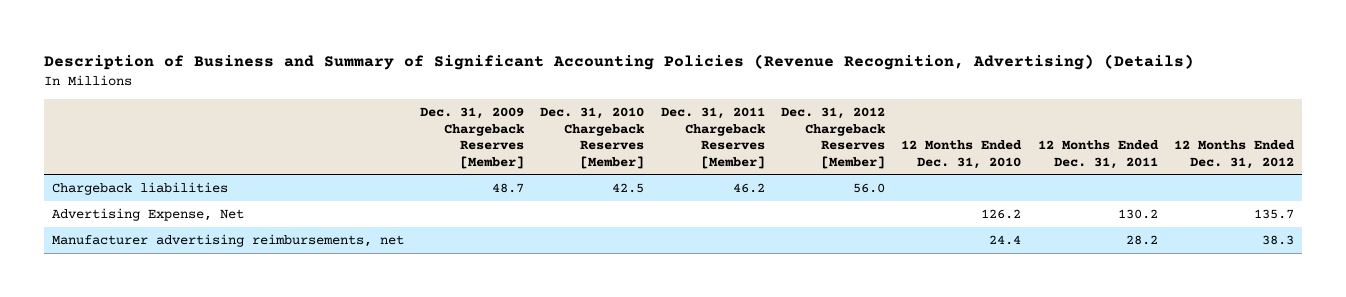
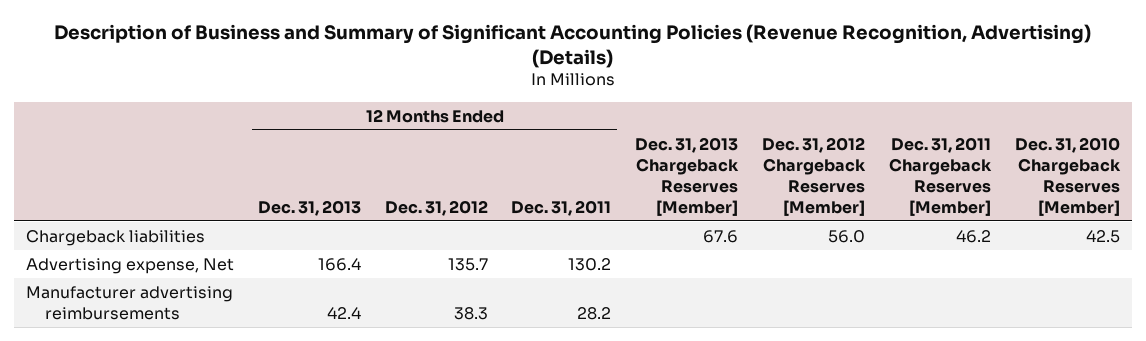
[420,107,525,169] Dec. 31, 2009 Chargeback Reserves [Member] -> none
[901,140,1023,169] 12 Months Ended Dec. 31, 2010 -> none
none -> [257,199,361,216] Dec. 31, 2013
none -> [635,137,740,216] Dec. 31, 2013 Chargeback Reserves [Member]
[51,208,244,222] Advertising Expense, Net -> [25,258,234,275] Advertising expense, Net
[51,234,404,248] Manufacturer advertising reimbursements, net -> [25,286,233,320] Manufacturer advertising reimbursements

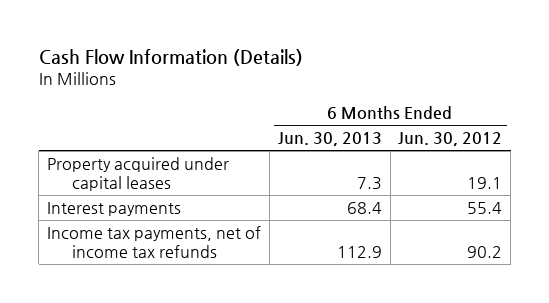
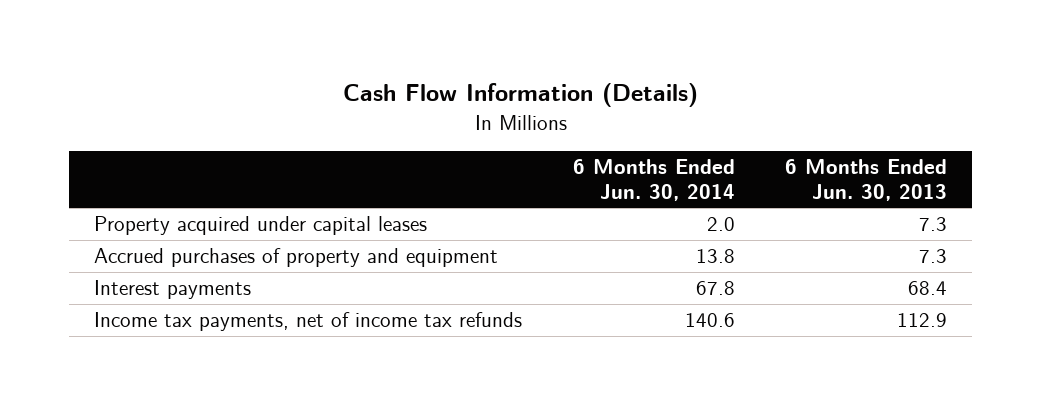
[398,132,503,147] Jun. 30, 2012 -> none
none -> [572,158,735,201] 6 Months Ended Jun. 30, 2014
none -> [94,248,499,268] Accrued purchases of property and equipment

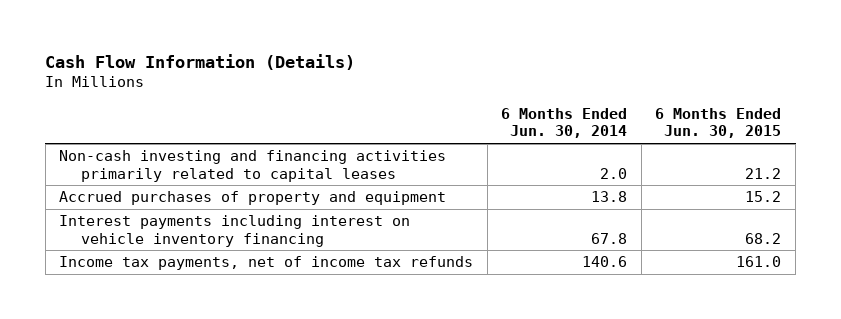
[785,158,948,201] 6 Months Ended Jun. 30, 2013 -> none
none -> [655,108,782,139] 6 Months Ended Jun. 30, 2015
[94,216,428,236] Property acquired under capital leases -> [59,150,447,182] Non-cash investing and financing activities primarily related to capital leases
[94,280,252,300] Interest payments -> [59,215,411,247] Interest payments including interest on vehicle inventory financing

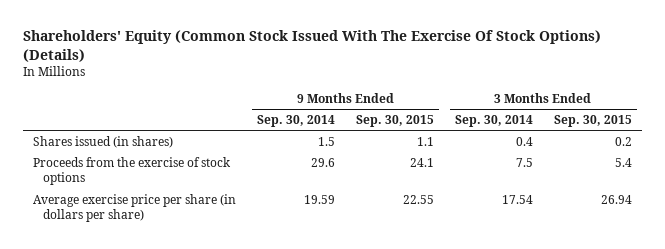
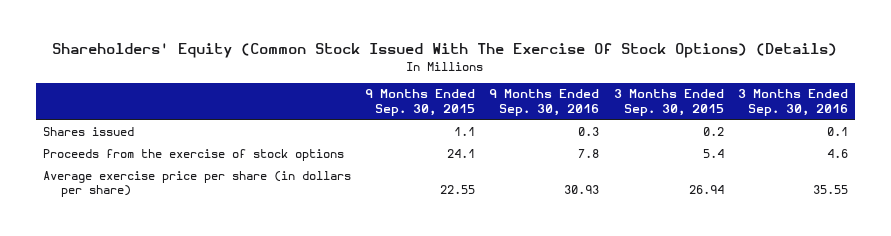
[257,115,336,128] Sep. 30, 2014 -> none
[454,115,533,128] Sep. 30, 2014 -> none
none -> [489,89,600,116] 9 Months Ended Sep. 30, 2016
none -> [737,89,848,116] 3 Months Ended Sep. 30, 2016
[33,135,174,148] Shares issued (in shares) -> [42,126,134,136] Shares issued

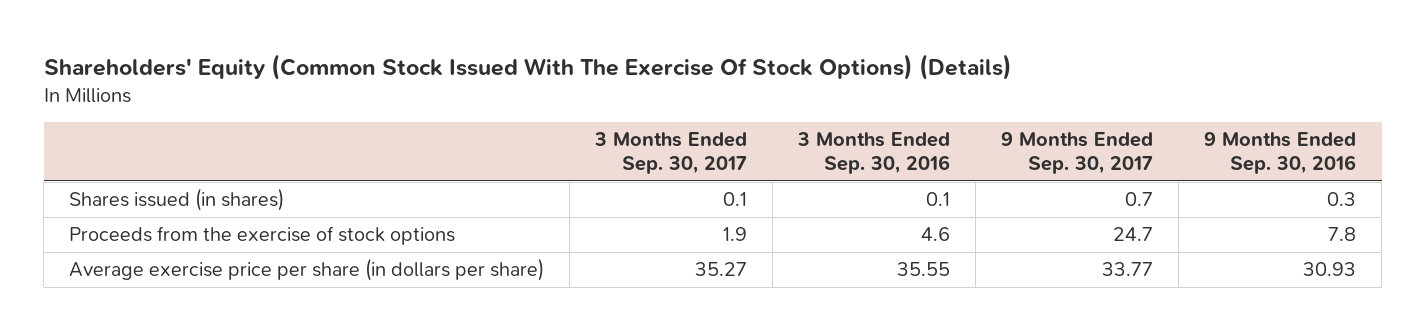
[365,89,476,116] 9 Months Ended Sep. 30, 2015 -> none
[613,89,724,116] 3 Months Ended Sep. 30, 2015 -> none
none -> [594,131,748,175] 3 Months Ended Sep. 30, 2017
none -> [1001,131,1154,175] 9 Months Ended Sep. 30, 2017
[42,126,134,136] Shares issued -> [69,188,285,212] Shares issued (in shares)

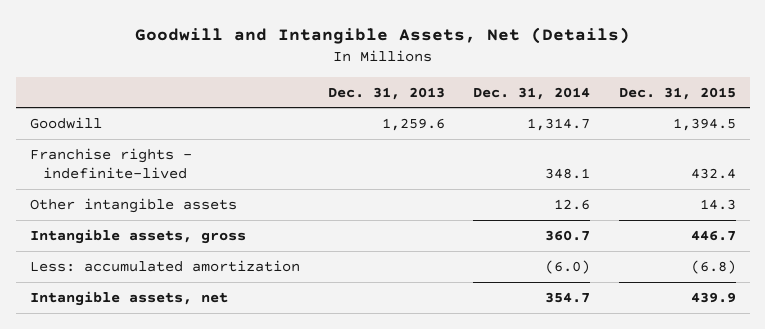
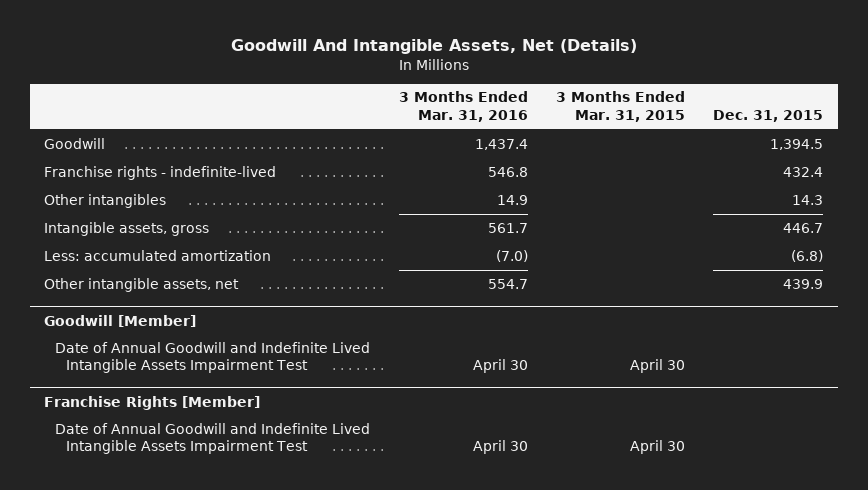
[134,26,630,44] Goodwill and Intangible Assets, Net (Details) -> [230,39,637,55] Goodwill And Intangible Assets, Net (Details)
[328,86,446,100] Dec. 31, 2013 -> none
[473,86,591,100] Dec. 31, 2014 -> none
none -> [398,91,528,122] 3 Months Ended Mar. 31, 2016
none -> [556,91,686,122] 3 Months Ended Mar. 31, 2015
[29,197,237,213] Other intangible assets -> [44,193,167,208] Other intangibles
[29,290,228,306] Intangible assets, net -> [44,277,240,292] Other intangible assets, net
none -> [44,314,197,327] Goodwill [Member]
none -> [55,341,371,374] Date of Annual Goodwill and Indefinite Lived Intangible Assets Impairment Test
none -> [44,395,261,410] Franchise Rights [Member]
none -> [55,422,371,455] Date of Annual Goodwill and Indefinite Lived Intangible Assets Impairment Test

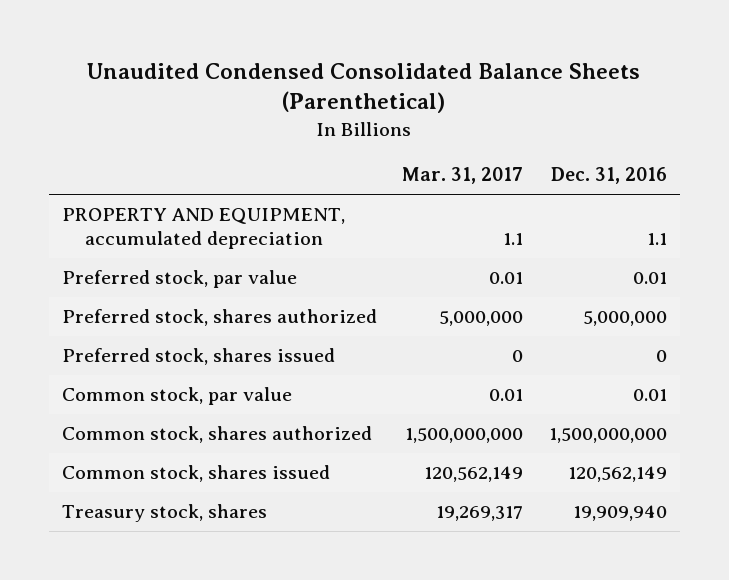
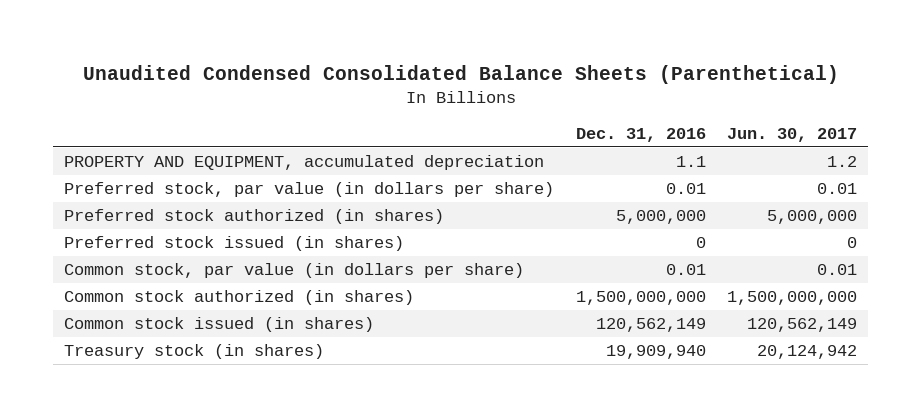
[402,167,524,185] Mar. 31, 2017 -> none
none -> [727,127,858,142] Jun. 30, 2017
[61,270,297,289] Preferred stock, par value -> [64,182,555,198] Preferred stock, par value (in dollars per share)
[61,309,377,327] Preferred stock, shares authorized -> [64,209,445,225] Preferred stock authorized (in shares)
[61,348,335,366] Preferred stock, shares issued -> [64,236,405,252] Preferred stock issued (in shares)
[61,387,292,406] Common stock, par value -> [64,263,525,279] Common stock, par value (in dollars per share)
[61,426,372,444] Common stock, shares authorized -> [64,290,415,306] Common stock authorized (in shares)
[61,465,330,483] Common stock, shares issued -> [64,317,375,333] Common stock issued (in shares)
[61,504,267,523] Treasury stock, shares -> [64,344,325,360] Treasury stock (in shares)

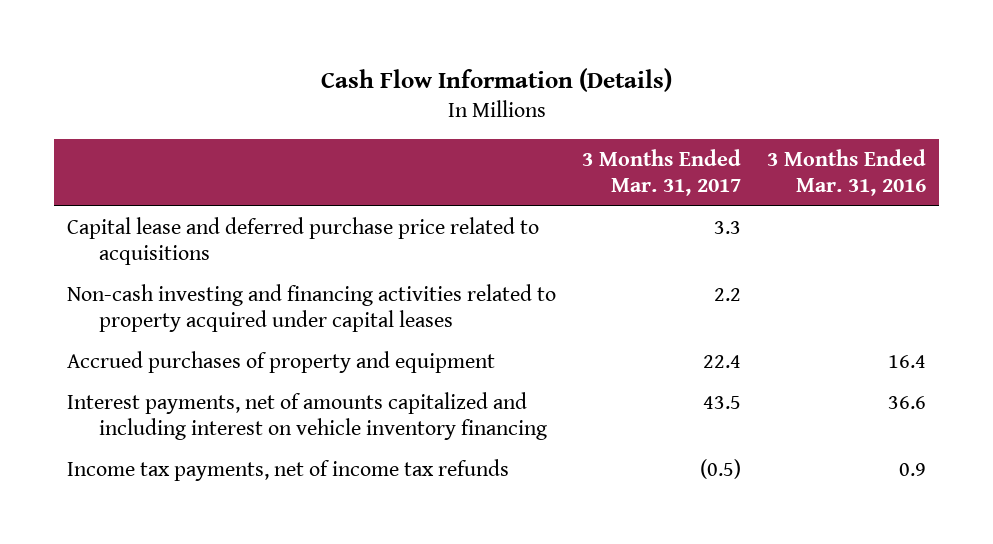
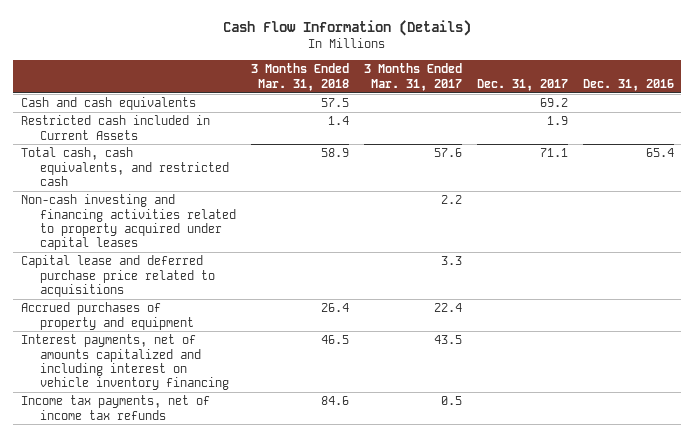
[766,149,926,197] 3 Months Ended Mar. 31, 2016 -> none
none -> [250,63,349,91] 3 Months Ended Mar. 31, 2018
none -> [476,78,568,91] Dec. 31, 2017
none -> [582,78,674,91] Dec. 31, 2016
none -> [20,97,196,111] Cash and cash equivalents
none -> [20,115,210,140] Restricted cash included in Current Assets
none -> [20,147,229,186] Total cash, cash equivalents, and restricted cash
[67,217,540,266] Capital lease and deferred purchase price related to acquisitions -> [20,255,215,297] Capital lease and deferred purchase price related to acquisitions
[700,459,742,480] (0.5) -> [440,396,462,406] 0.5

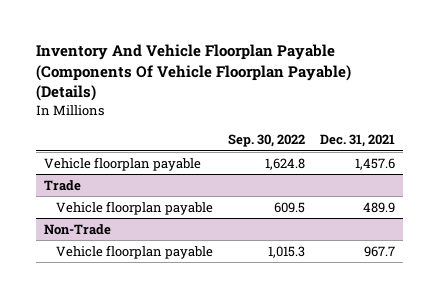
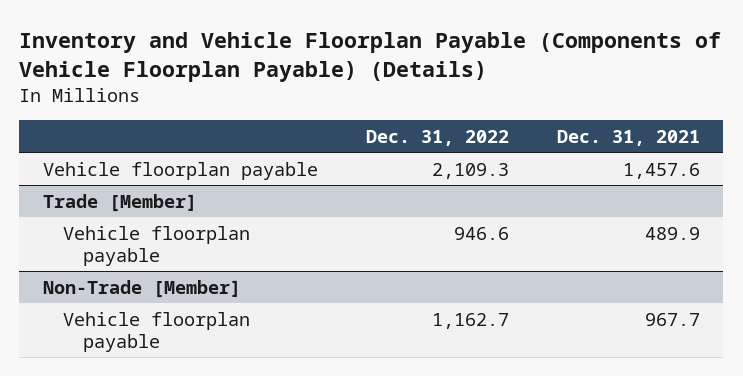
[35,44,351,102] Inventory And Vehicle Floorplan Payable (Components Of Vehicle Floorplan Payable) (Details) -> [19,31,722,82] Inventory and Vehicle Floorplan Payable (Components of Vehicle Floorplan Payable) (Details)
[227,134,305,148] Sep. 30, 2022 -> none
none -> [365,130,509,147] Dec. 31, 2022
[43,179,81,191] Trade -> [42,193,197,212] Trade [Member]
[43,223,111,235] Non-Trade -> [42,279,241,298] Non-Trade [Member]

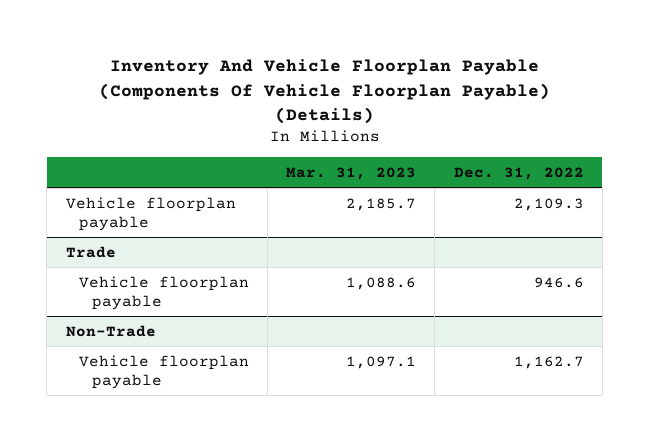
[19,31,722,82] Inventory and Vehicle Floorplan Payable (Components of Vehicle Floorplan Payable) (Details) -> [98,59,550,125] Inventory And Vehicle Floorplan Payable (Components Of Vehicle Floorplan Payable) (Details)
[556,130,700,147] Dec. 31, 2021 -> none
none -> [286,166,417,180] Mar. 31, 2023
[42,193,197,212] Trade [Member] -> [65,245,116,258] Trade
[42,279,241,298] Non-Trade [Member] -> [65,324,156,337] Non-Trade

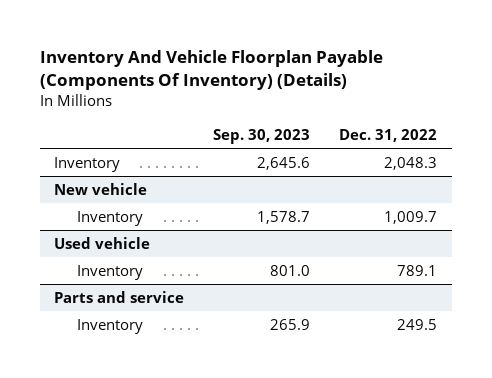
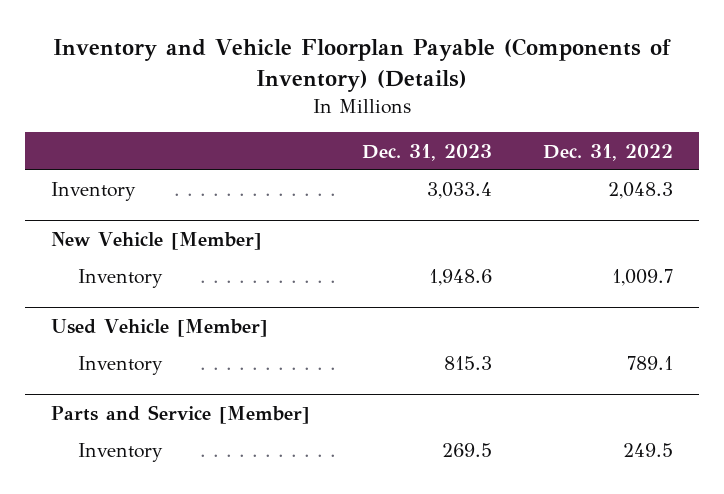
[39,50,383,91] Inventory And Vehicle Floorplan Payable (Components Of Inventory) (Details) -> [53,38,672,93] Inventory and Vehicle Floorplan Payable (Components of Inventory) (Details)
[213,129,311,145] Sep. 30, 2023 -> none
none -> [361,143,492,161] Dec. 31, 2023
[54,182,148,195] New vehicle -> [50,231,262,250] New Vehicle [Member]
[54,236,151,249] Used vehicle -> [50,318,268,337] Used Vehicle [Member]
[54,290,185,303] Parts and service -> [50,404,310,424] Parts and Service [Member]

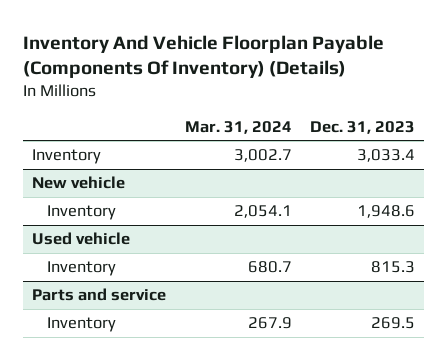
[53,38,672,93] Inventory and Vehicle Floorplan Payable (Components of Inventory) (Details) -> [23,34,385,79] Inventory And Vehicle Floorplan Payable (Components Of Inventory) (Details)
[543,143,674,161] Dec. 31, 2022 -> none
none -> [184,120,292,134] Mar. 31, 2024
[50,231,262,250] New Vehicle [Member] -> [32,176,126,190] New vehicle
[50,318,268,337] Used Vehicle [Member] -> [32,232,131,246] Used vehicle
[50,404,310,424] Parts and Service [Member] -> [32,288,167,302] Parts and service

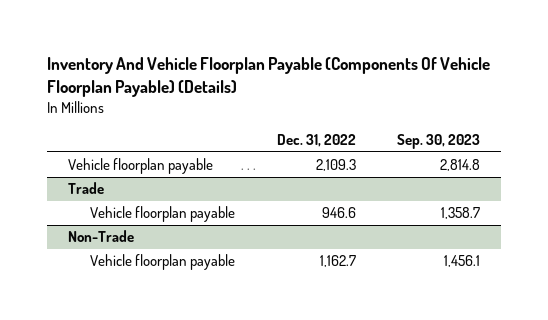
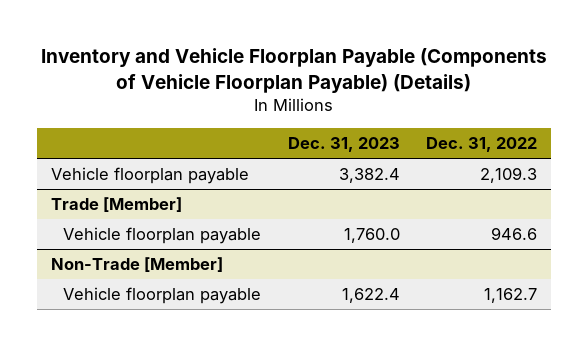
[46,56,490,98] Inventory And Vehicle Floorplan Payable (Components Of Vehicle Floorplan Payable) (Details) -> [40,48,547,93] Inventory and Vehicle Floorplan Payable (Components of Vehicle Floorplan Payable) (Details)
[397,134,481,150] Sep. 30, 2023 -> none
none -> [287,137,400,153] Dec. 31, 2023
[67,182,104,195] Trade -> [50,197,182,213] Trade [Member]
[67,230,134,243] Non-Trade -> [50,257,223,273] Non-Trade [Member]

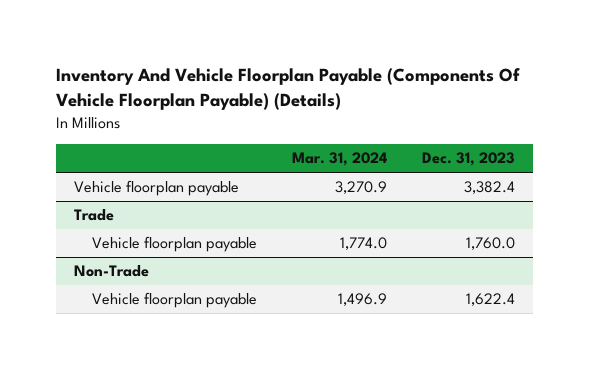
[40,48,547,93] Inventory and Vehicle Floorplan Payable (Components of Vehicle Floorplan Payable) (Details) -> [55,68,520,111] Inventory And Vehicle Floorplan Payable (Components Of Vehicle Floorplan Payable) (Details)
[426,137,538,153] Dec. 31, 2022 -> none
none -> [291,152,387,167] Mar. 31, 2024
[50,197,182,213] Trade [Member] -> [73,209,114,222] Trade
[50,257,223,273] Non-Trade [Member] -> [73,265,149,278] Non-Trade

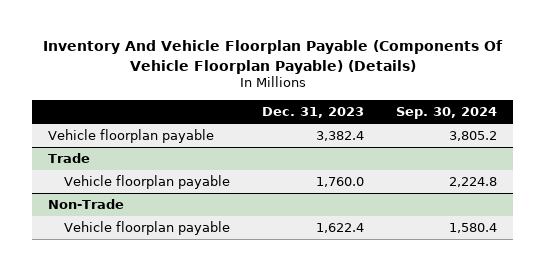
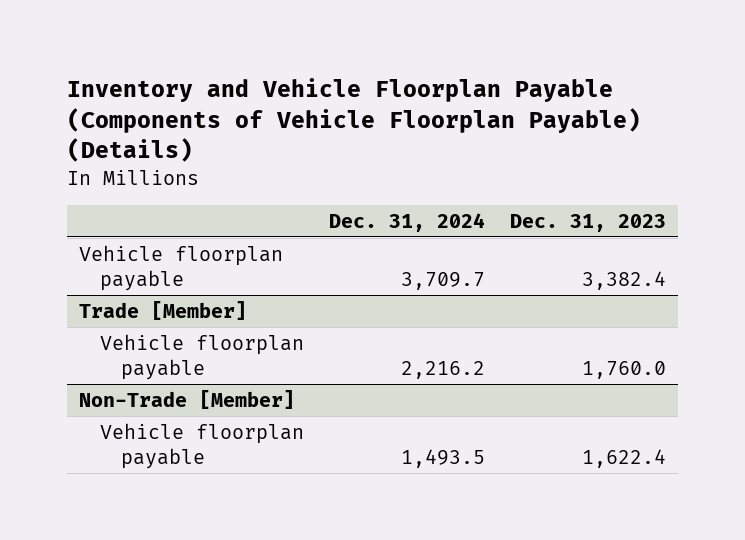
[42,40,503,74] Inventory And Vehicle Floorplan Payable (Components Of Vehicle Floorplan Payable) (Details) -> [66,78,641,163] Inventory and Vehicle Floorplan Payable (Components of Vehicle Floorplan Payable) (Details)
[396,106,498,119] Sep. 30, 2024 -> none
none -> [328,212,485,232] Dec. 31, 2024
[48,153,91,164] Trade -> [79,300,248,320] Trade [Member]
[48,199,125,210] Non-Trade -> [79,389,296,409] Non-Trade [Member]

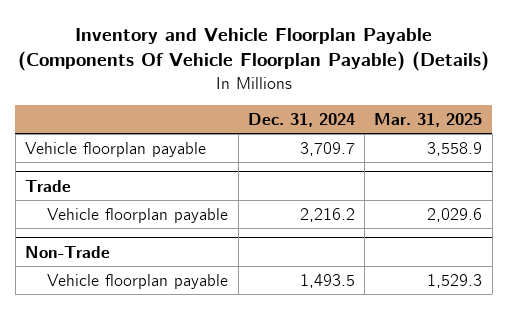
[66,78,641,163] Inventory and Vehicle Floorplan Payable (Components of Vehicle Floorplan Payable) (Details) -> [17,27,489,72] Inventory and Vehicle Floorplan Payable (Components Of Vehicle Floorplan Payable) (Details)
[509,213,666,232] Dec. 31, 2023 -> none
none -> [374,112,483,127] Mar. 31, 2025
[79,300,248,320] Trade [Member] -> [25,179,72,192] Trade
[79,389,296,409] Non-Trade [Member] -> [25,245,111,258] Non-Trade

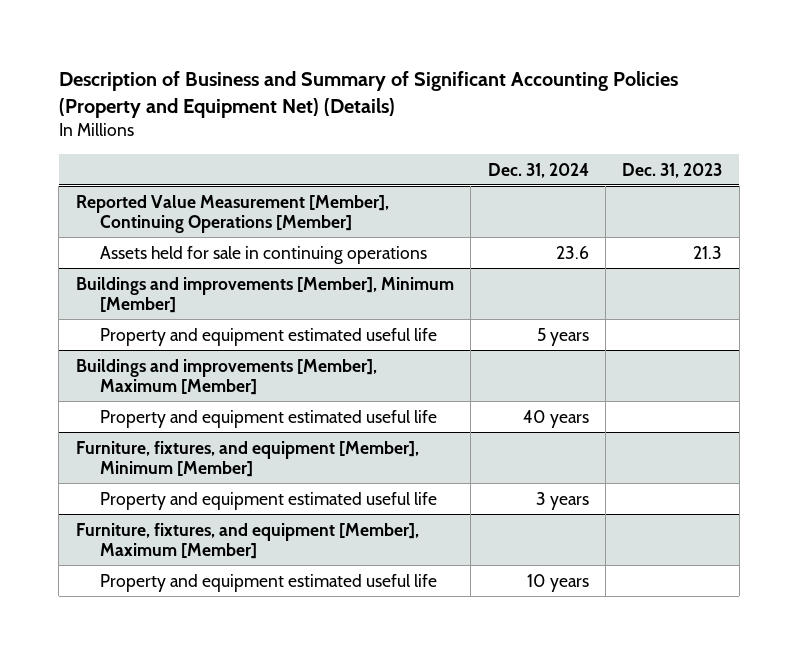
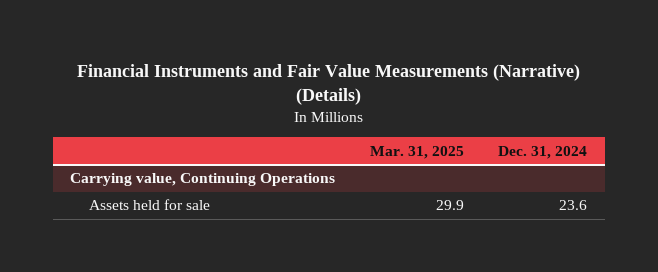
[58,70,678,118] Description of Business and Summary of Significant Accounting Policies (Property and Equipment Net) (Details) -> [76,64,580,106] Financial Instruments and Fair Value Measurements (Narrative) (Details)
[622,162,723,178] Dec. 31, 2023 -> none
none -> [369,145,464,159] Mar. 31, 2025
[75,194,389,233] Reported Value Measurement [Member], Continuing Operations [Member] -> none
[75,276,454,313] Buildings and improvements [Member], Minimum [Member] -> none
[99,327,437,346] Property and equipment estimated useful life -> none
[75,358,377,395] Buildings and improvements [Member], Maximum [Member] -> none
[99,409,437,428] Property and equipment estimated useful life -> none
[75,440,419,477] Furniture, fixtures, and equipment [Member], Minimum [Member] -> none
[99,491,437,510] Property and equipment estimated useful life -> none
[75,522,419,559] Furniture, fixtures, and equipment [Member], Maximum [Member] -> none
[99,573,437,592] Property and equipment estimated useful life -> none
none -> [70,173,336,187] Carrying value, Continuing Operations
[99,245,427,264] Assets held for sale in continuing operations -> [89,199,211,211] Assets held for sale

